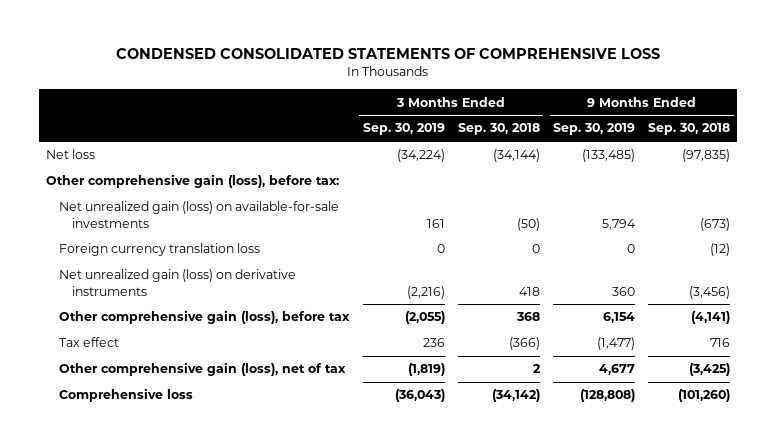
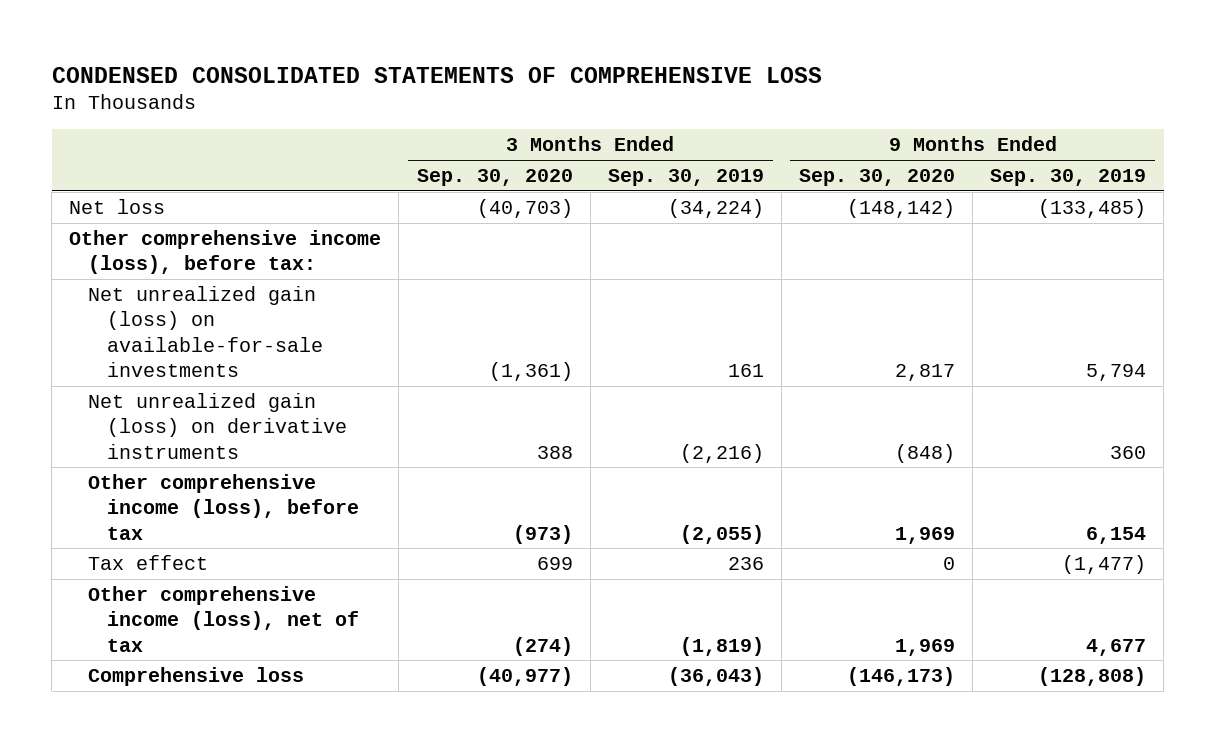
[457,123,540,136] Sep. 30, 2018 -> none
[648,123,731,136] Sep. 30, 2018 -> none
none -> [416,169,573,187] Sep. 30, 2020
none -> [799,169,956,187] Sep. 30, 2020
[46,174,340,189] Other comprehensive gain (loss), before tax: -> [69,229,382,275] Other comprehensive income (loss), before tax:
[59,243,261,257] Foreign currency translation loss -> none
[59,310,351,325] Other comprehensive gain (loss), before tax -> [88,473,359,540] Other comprehensive income (loss), before tax
[59,362,347,377] Other comprehensive gain (loss), net of tax -> [88,585,359,652] Other comprehensive income (loss), net of tax

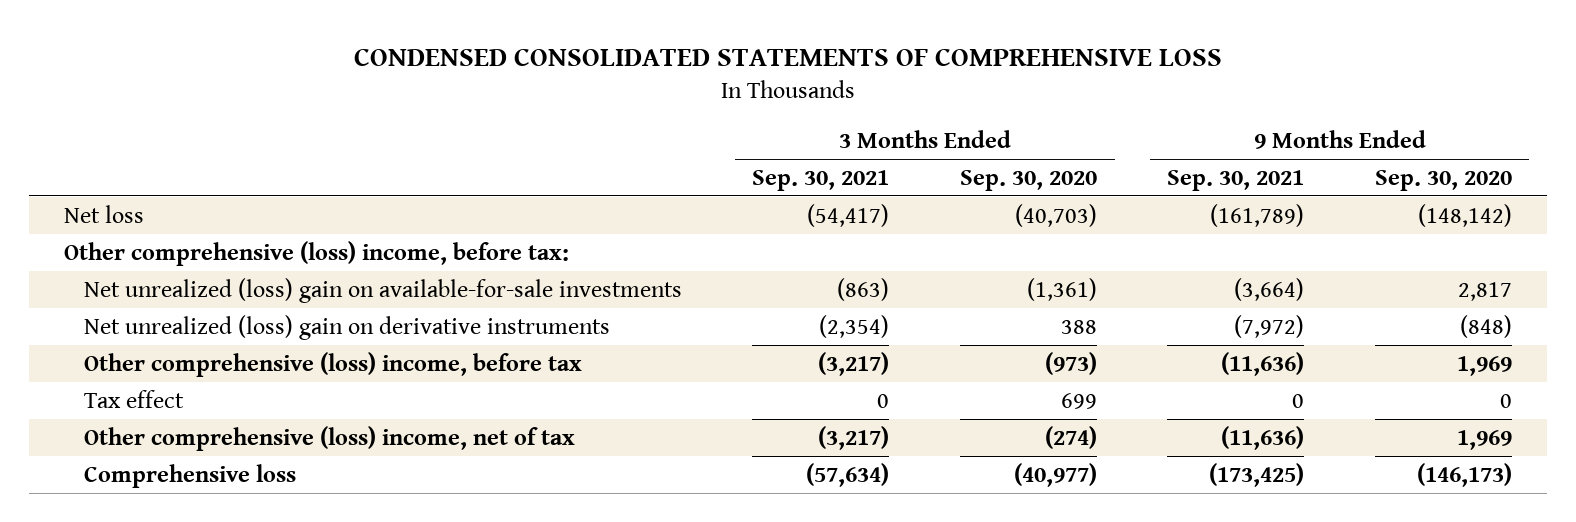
[607,169,764,187] Sep. 30, 2019 -> none
[990,169,1147,187] Sep. 30, 2019 -> none
none -> [752,170,890,192] Sep. 30, 2021
none -> [1167,170,1305,192] Sep. 30, 2021
[69,229,382,275] Other comprehensive income (loss), before tax: -> [64,240,570,266] Other comprehensive (loss) income, before tax:
[88,285,323,377] Net unrealized gain (loss) on available-for-sale investments -> [83,277,682,303] Net unrealized (loss) gain on available-for-sale investments
[88,392,347,459] Net unrealized gain (loss) on derivative instruments -> [83,314,610,340] Net unrealized (loss) gain on derivative instruments
[88,473,359,540] Other comprehensive income (loss), before tax -> [83,351,582,377] Other comprehensive (loss) income, before tax
[88,585,359,652] Other comprehensive income (loss), net of tax -> [83,425,575,451] Other comprehensive (loss) income, net of tax

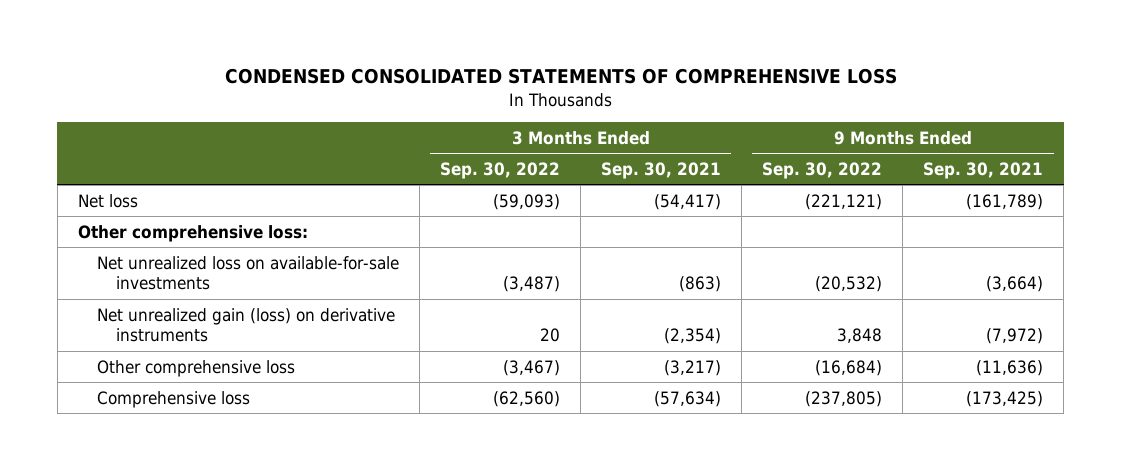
[959,170,1097,192] Sep. 30, 2020 -> none
[1374,170,1512,192] Sep. 30, 2020 -> none
none -> [440,161,561,179] Sep. 30, 2022
none -> [762,161,883,179] Sep. 30, 2022
[83,351,582,377] Other comprehensive (loss) income, before tax -> none
[83,389,184,408] Tax effect -> none
[64,240,570,266] Other comprehensive (loss) income, before tax: -> [77,224,308,242] Other comprehensive loss:
[83,277,682,303] Net unrealized (loss) gain on available-for-sale investments -> [96,255,399,291] Net unrealized loss on available-for-sale investments
[83,314,610,340] Net unrealized (loss) gain on derivative instruments -> [96,307,395,343] Net unrealized gain (loss) on derivative instruments
[83,425,575,451] Other comprehensive (loss) income, net of tax -> [96,359,295,377] Other comprehensive loss

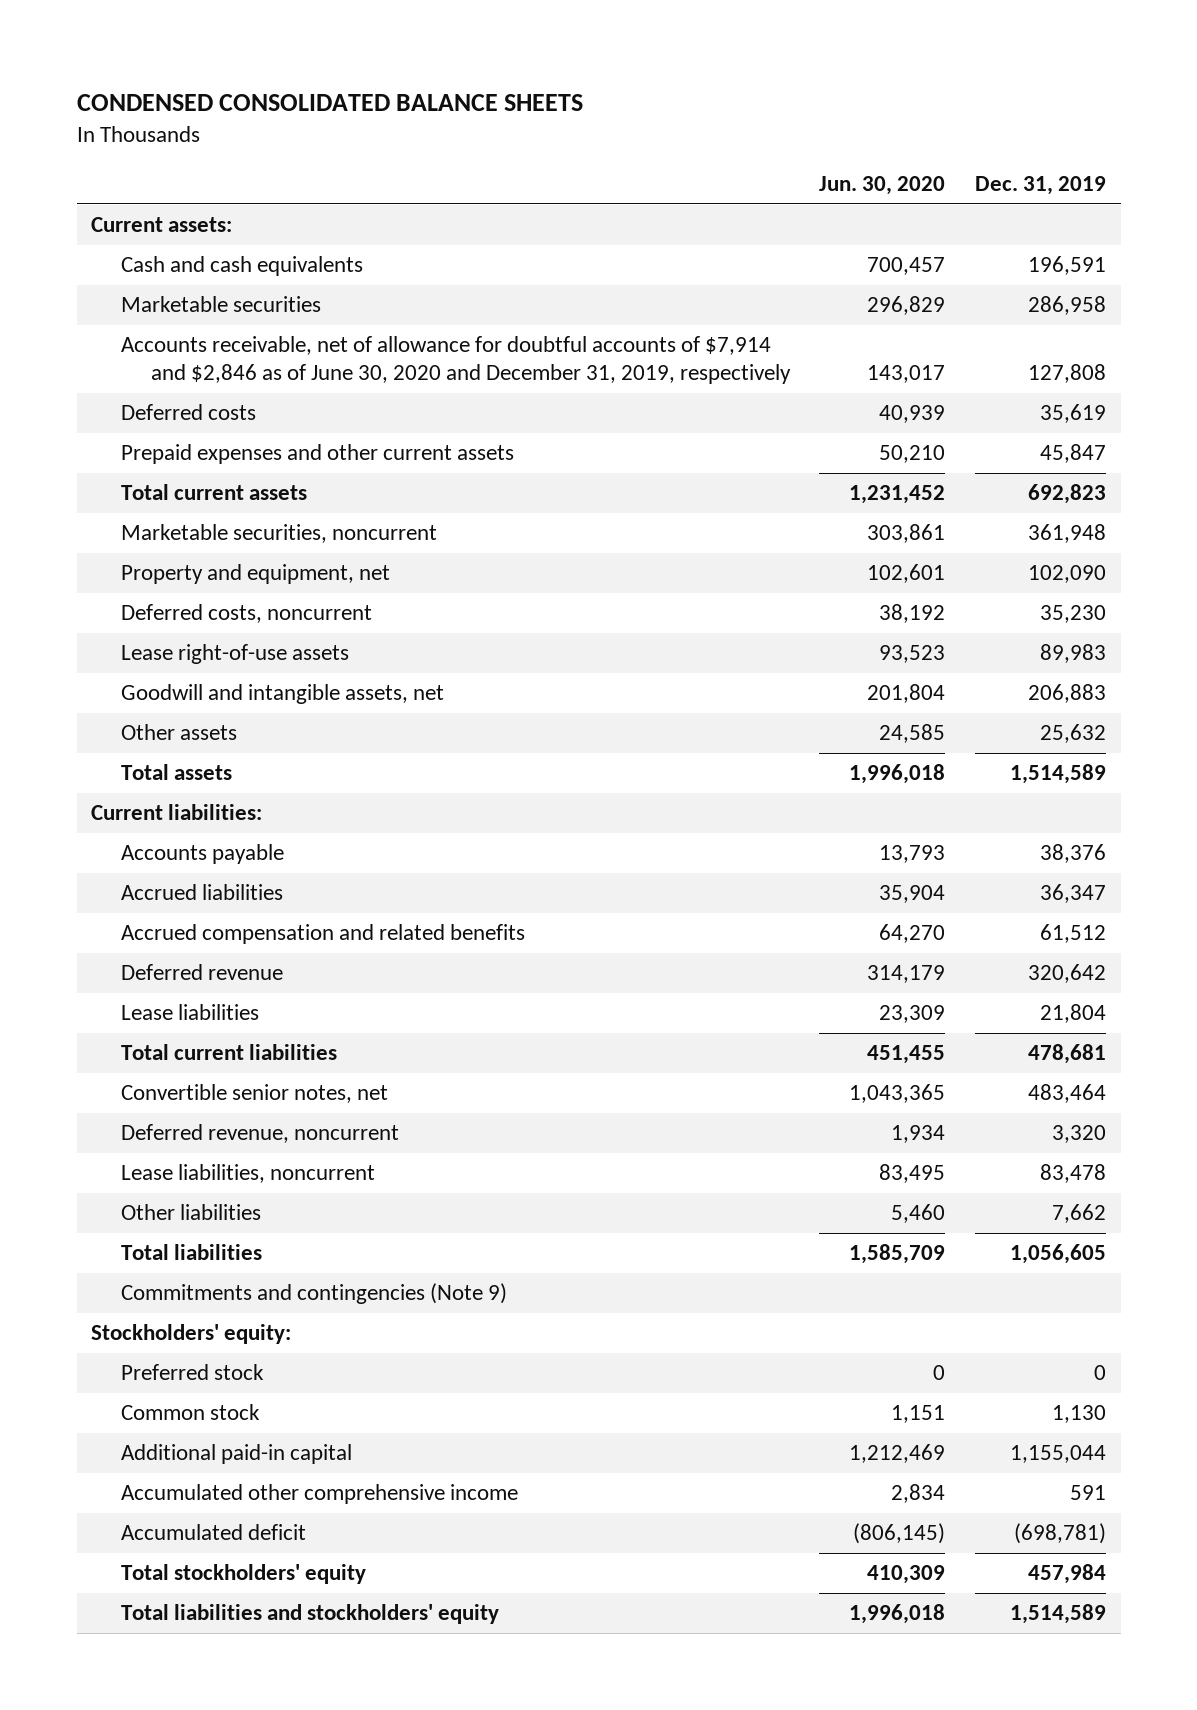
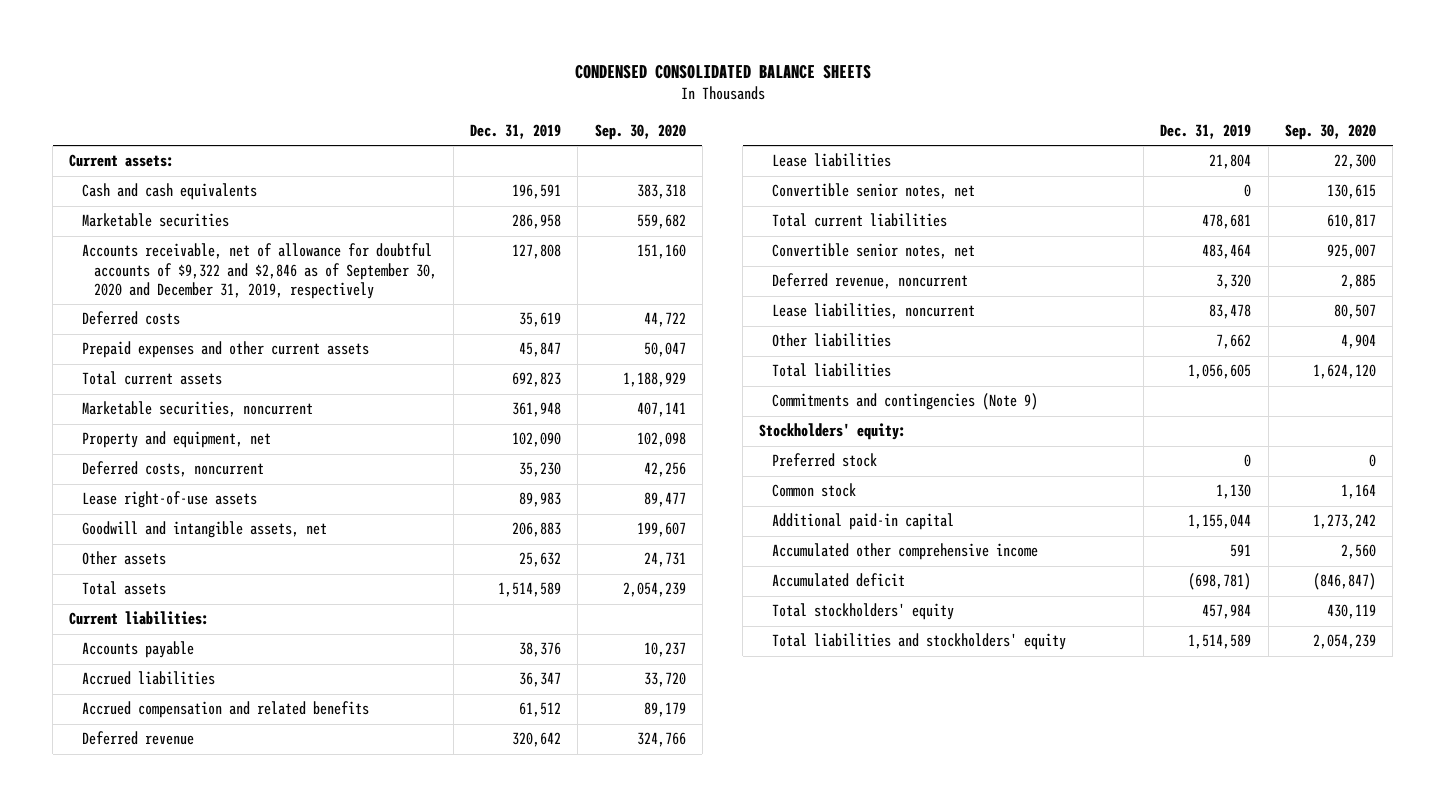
[819,176,946,196] Jun. 30, 2020 -> none
none -> [594,123,686,140] Sep. 30, 2020
[121,336,791,384] Accounts receivable, net of allowance for doubtful accounts of $7,914 and $2,846 as of June 30, 2020 and December 31, 2019, respectively -> [81,243,437,299] Accounts receivable, net of allowance for doubtful accounts of $9,322 and $2,846 as of September 30, 2020 and December 31, 2019, respectively
none -> [771,183,975,200] Convertible senior notes, net

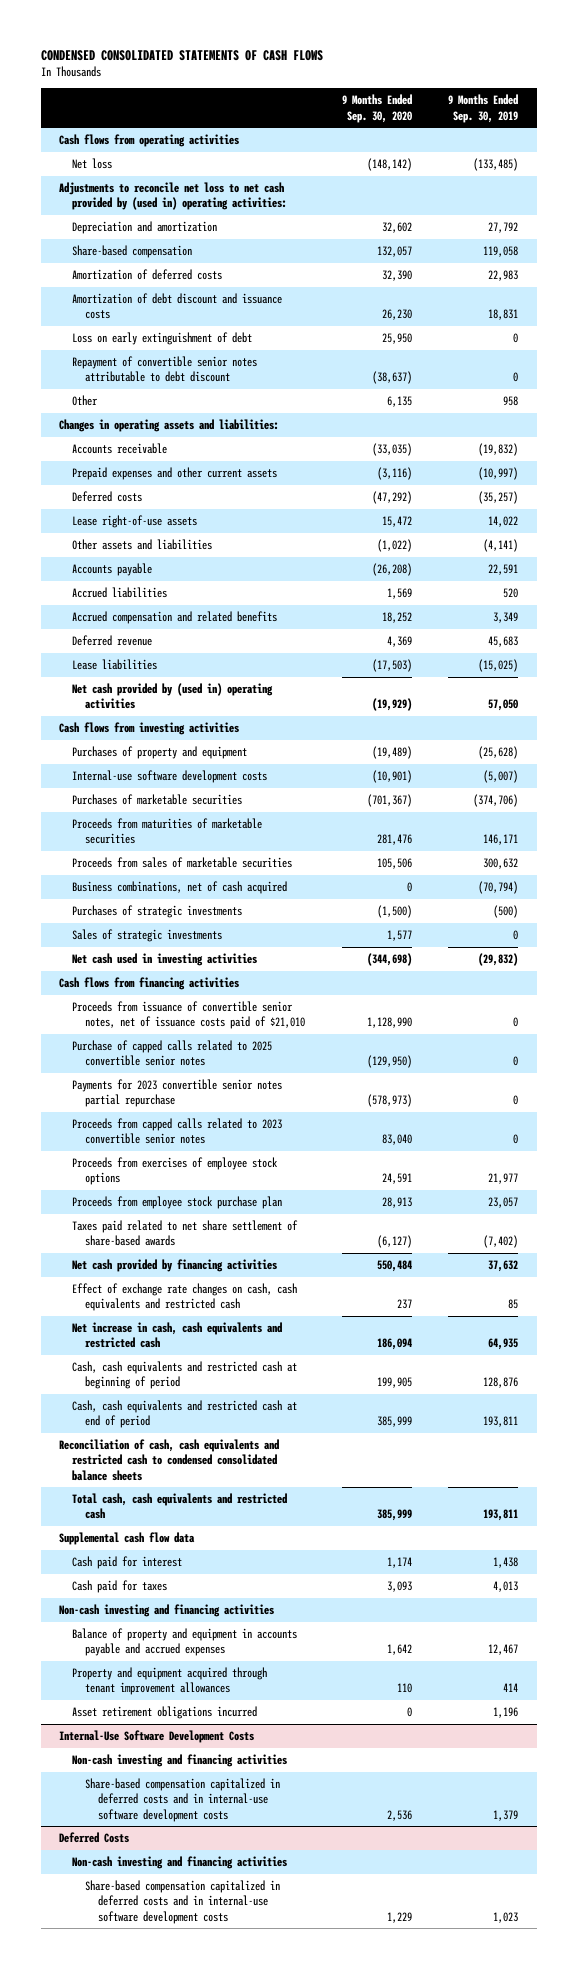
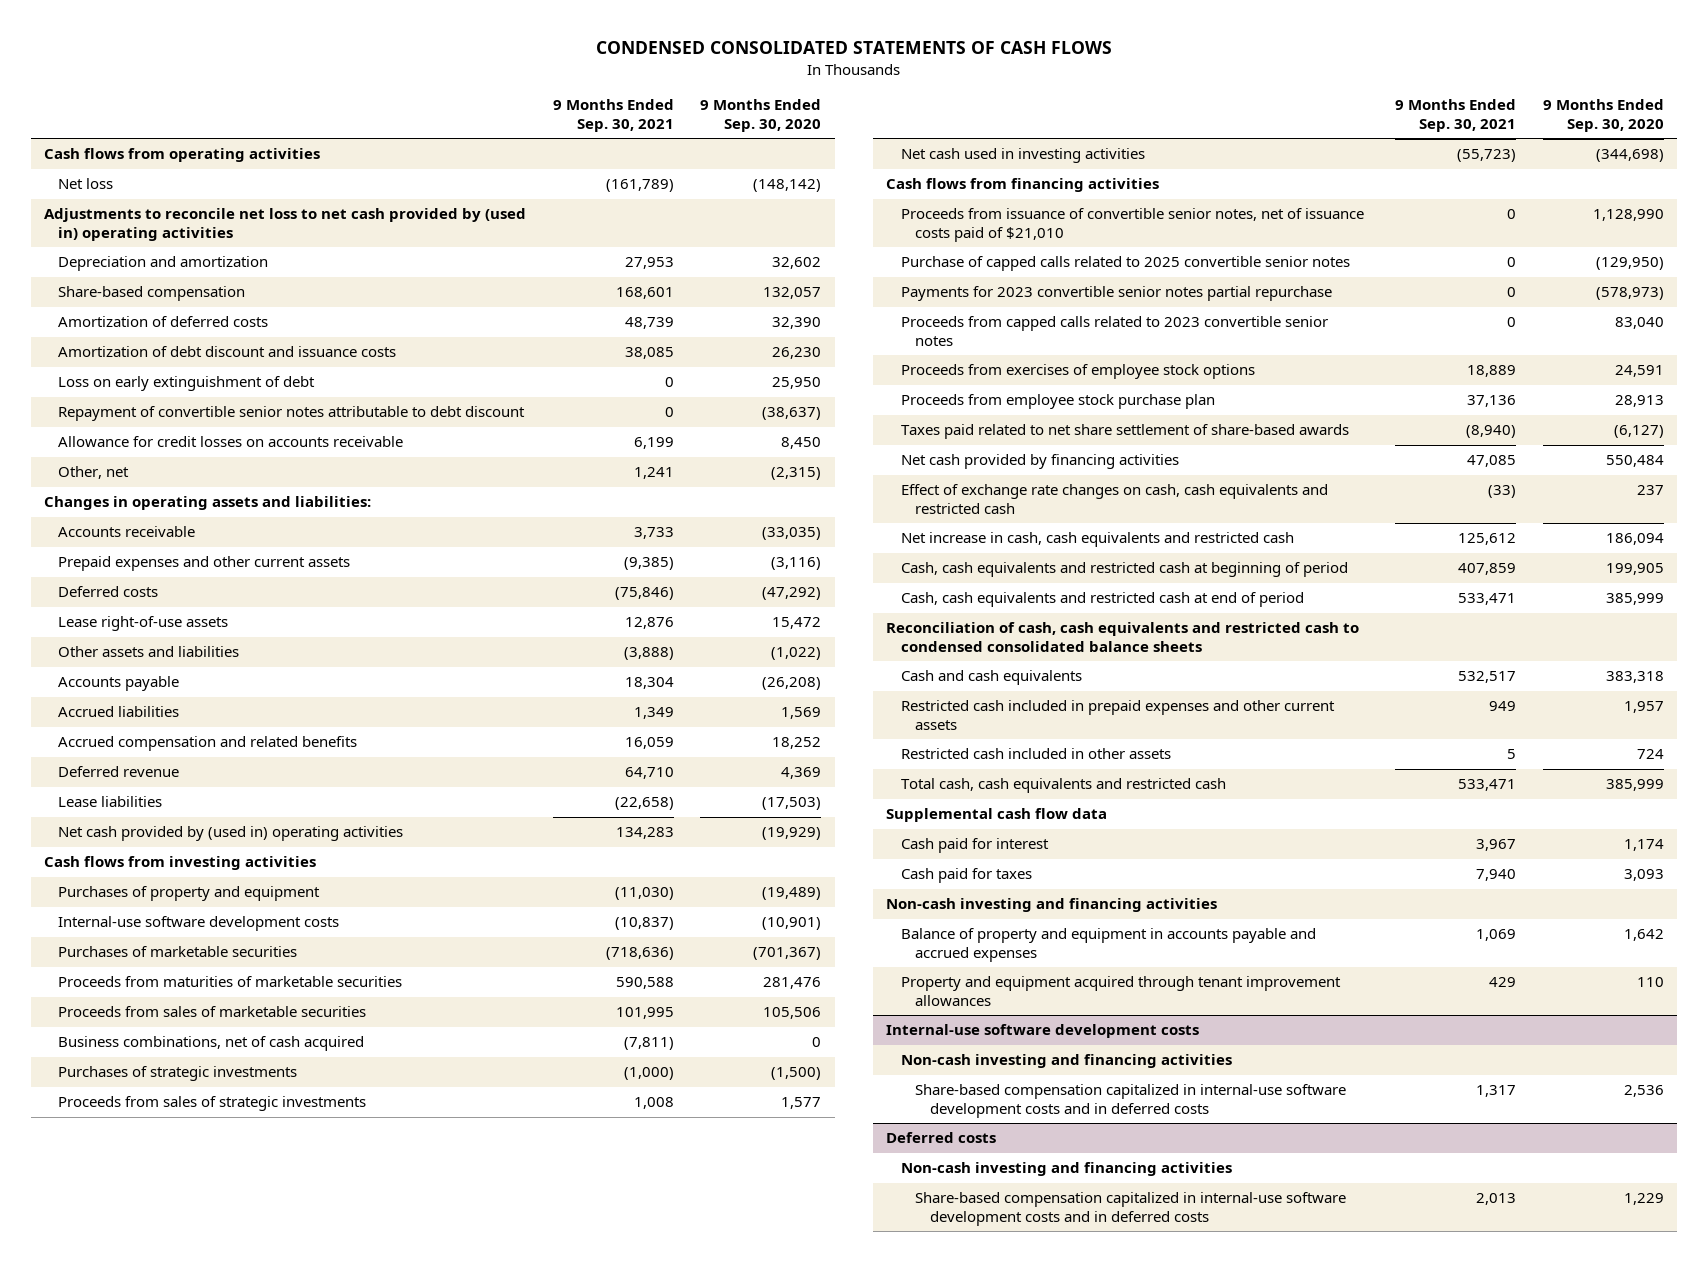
[448,94,519,123] 9 Months Ended Sep. 30, 2019 -> none
none -> [552,99,674,132] 9 Months Ended Sep. 30, 2021
[59,182,288,211] Adjustments to reconcile net loss to net cash provided by (used in) operating activities: -> [44,208,527,241] Adjustments to reconcile net loss to net cash provided by (used in) operating activities
none -> [58,436,404,448] Allowance for credit losses on accounts receivable
[72,395,99,407] Other -> [58,466,130,480] Other, net
[386,396,412,408] 6,135 -> [771,467,822,481] (2,315)
[72,929,223,943] Sales of strategic investments -> [58,1096,367,1112] Proceeds from sales of strategic investments
none -> [900,670,1082,686] Cash and cash equivalents
none -> [900,700,1335,730] Restricted cash included in prepaid expenses and other current assets
none -> [900,748,1171,760] Restricted cash included in other assets
[72,1706,258,1720] Asset retirement obligations incurred -> none
[59,1730,255,1744] Internal-Use Software Development Costs -> [886,1024,1200,1039] Internal-use software development costs
[85,1778,281,1822] Share-based compensation capitalized in deferred costs and in internal-use software development costs -> [915,1084,1347,1118] Share-based compensation capitalized in internal-use software development costs and in deferred costs
[59,1832,130,1844] Deferred Costs -> [886,1132,997,1144] Deferred costs
[85,1880,281,1924] Share-based compensation capitalized in deferred costs and in internal-use software development costs -> [915,1192,1347,1226] Share-based compensation capitalized in internal-use software development costs and in deferred costs

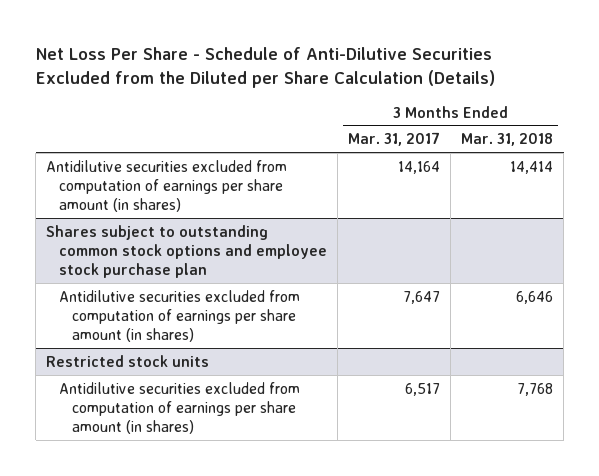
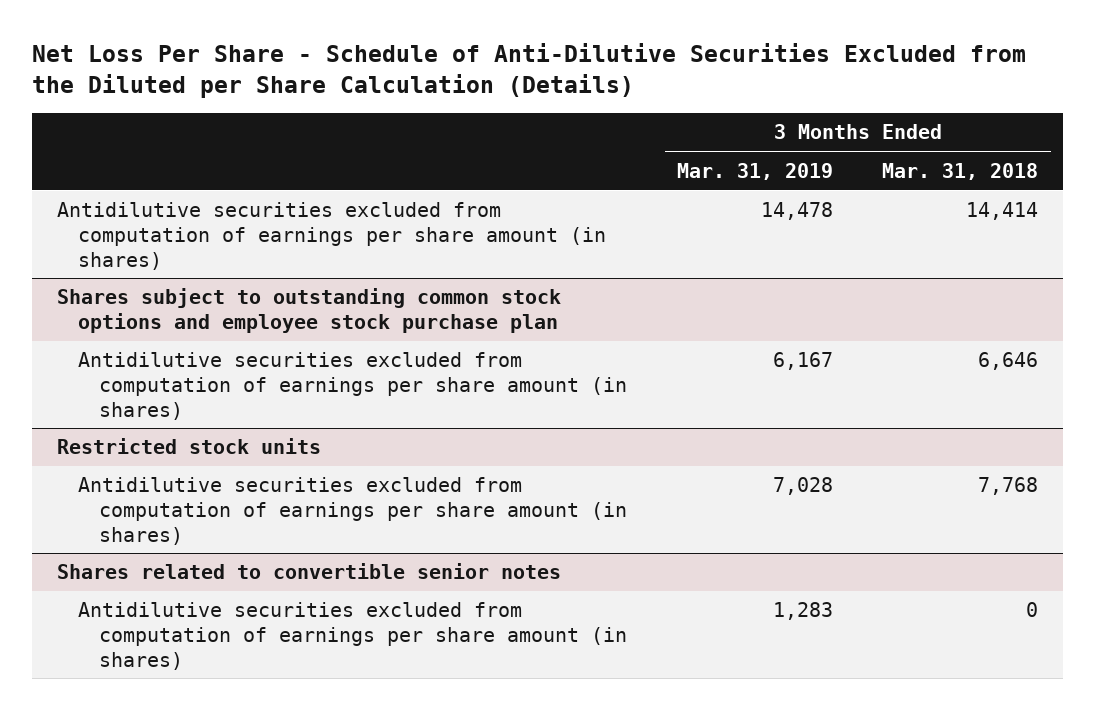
[348,132,441,147] Mar. 31, 2017 -> none
none -> [676,162,833,180] Mar. 31, 2019
none -> [56,563,561,580] Shares related to convertible senior notes
none -> [77,602,628,670] Antidilutive securities excluded from computation of earnings per share amount (in shares)

